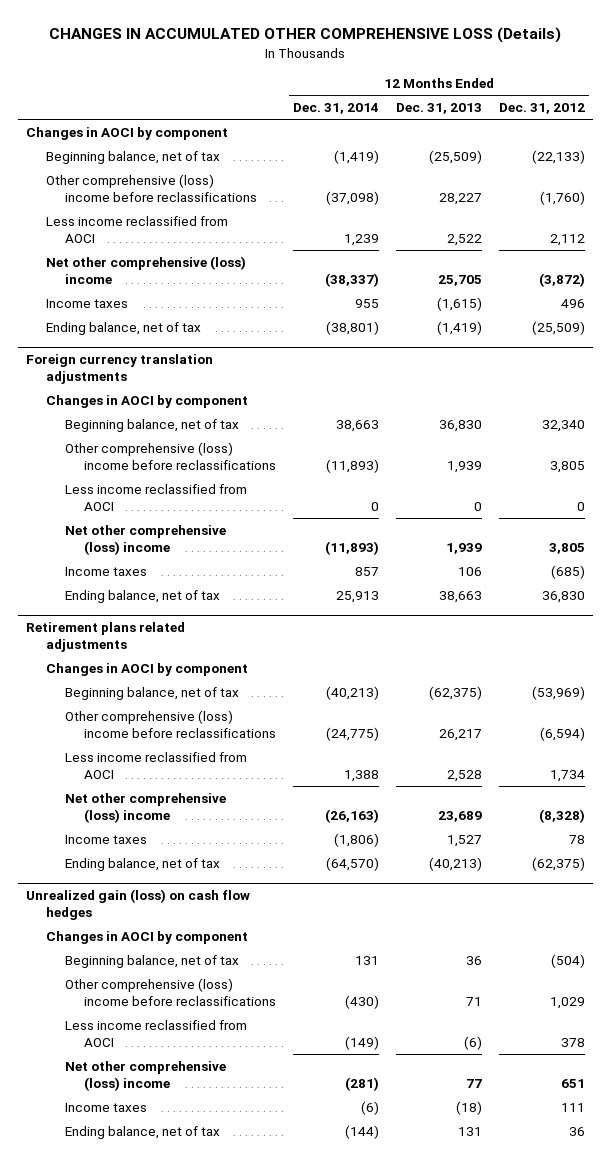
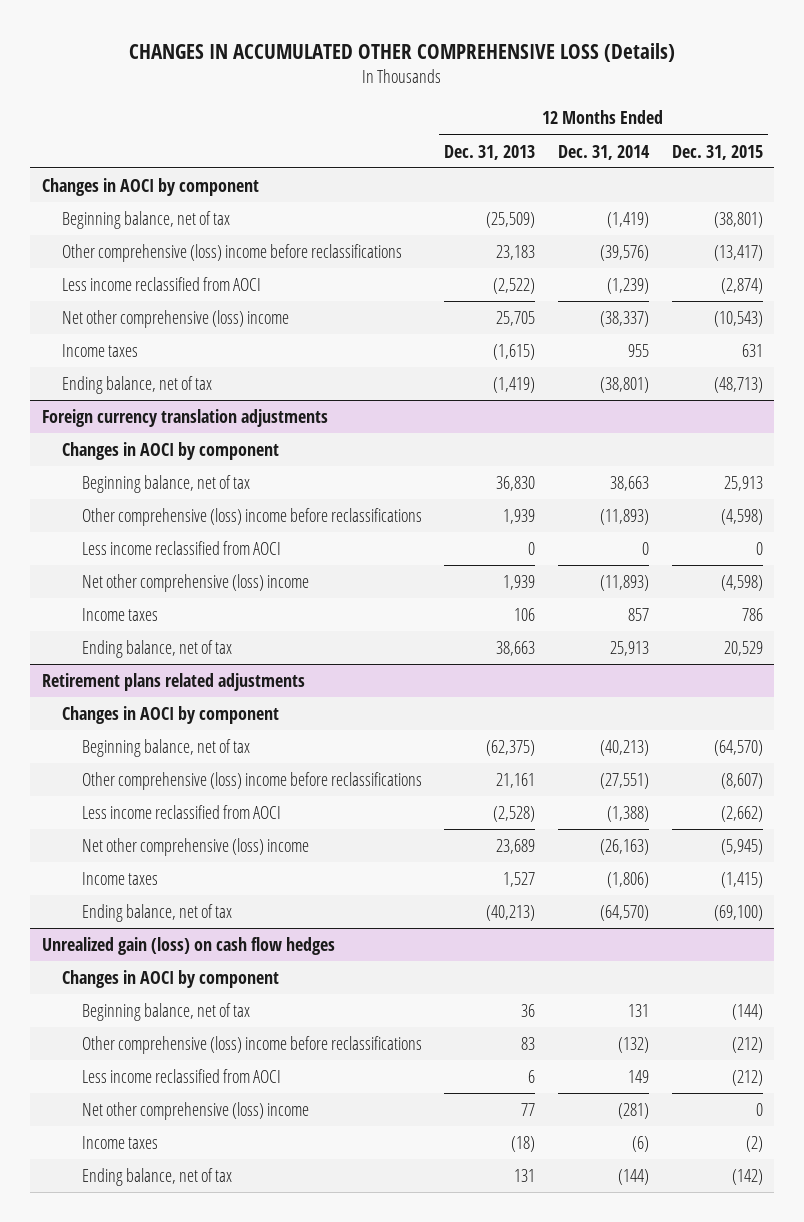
[498,102,585,114] Dec. 31, 2012 -> none
none -> [671,144,763,160] Dec. 31, 2015
[325,190,379,205] (37,098) -> [599,245,649,262] (39,576)
[438,192,482,205] 28,227 -> [496,245,536,261] 23,183
[343,233,379,246] 1,239 -> [606,278,649,295] (1,239)
[446,233,482,246] 2,522 -> [493,278,536,295] (2,522)
[325,726,379,741] (24,775) -> [599,773,649,790] (27,551)
[438,728,482,741] 26,217 -> [496,773,536,789] 21,161
[343,769,379,782] 1,388 -> [606,806,649,823] (1,388)
[446,769,482,782] 2,528 -> [493,806,536,823] (2,528)
[344,994,379,1009] (430) -> [617,1037,649,1054] (132)
[465,996,482,1006] 71 -> [521,1037,536,1051] 83
[344,1035,379,1050] (149) -> [627,1070,649,1084] 149
[463,1035,482,1050] (6) -> [528,1070,536,1084] 6

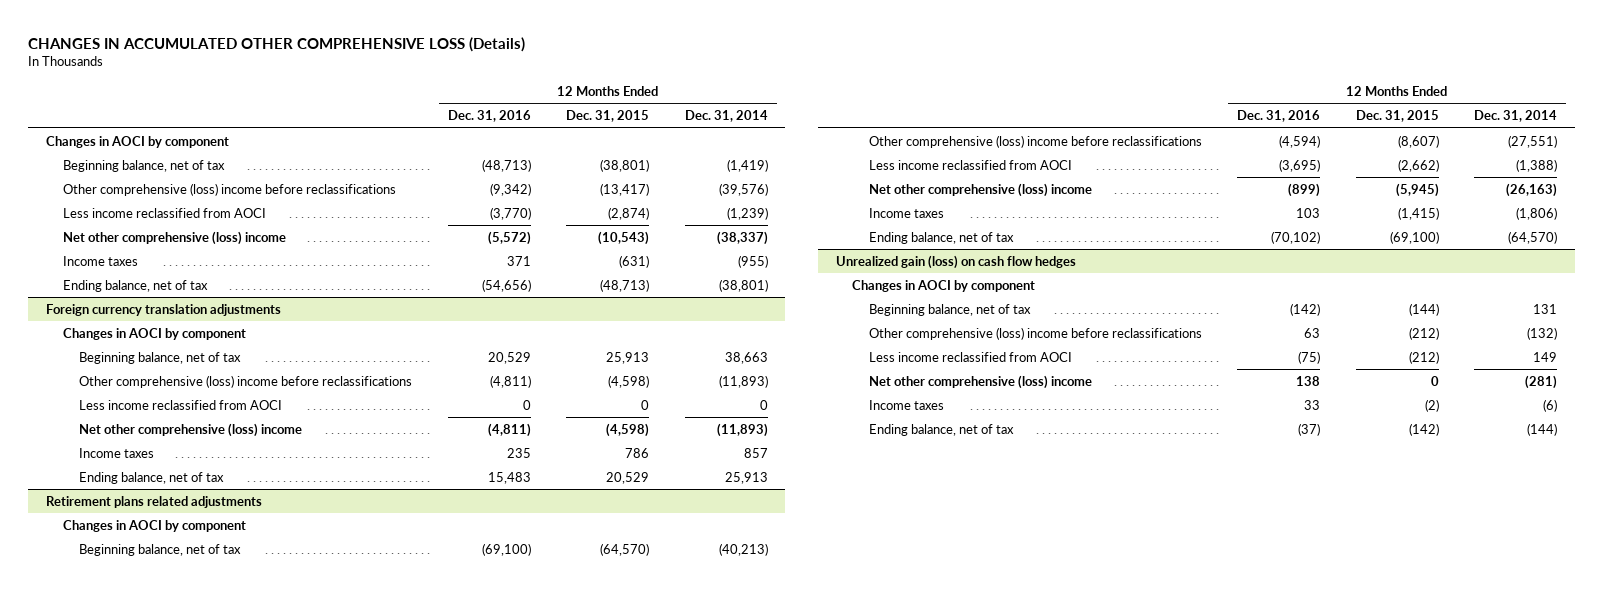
[444,144,536,160] Dec. 31, 2013 -> none
none -> [447,110,531,123] Dec. 31, 2016
[627,344,649,358] 955 -> [737,254,768,268] (955)
[741,344,763,358] 631 -> [619,254,650,268] (631)

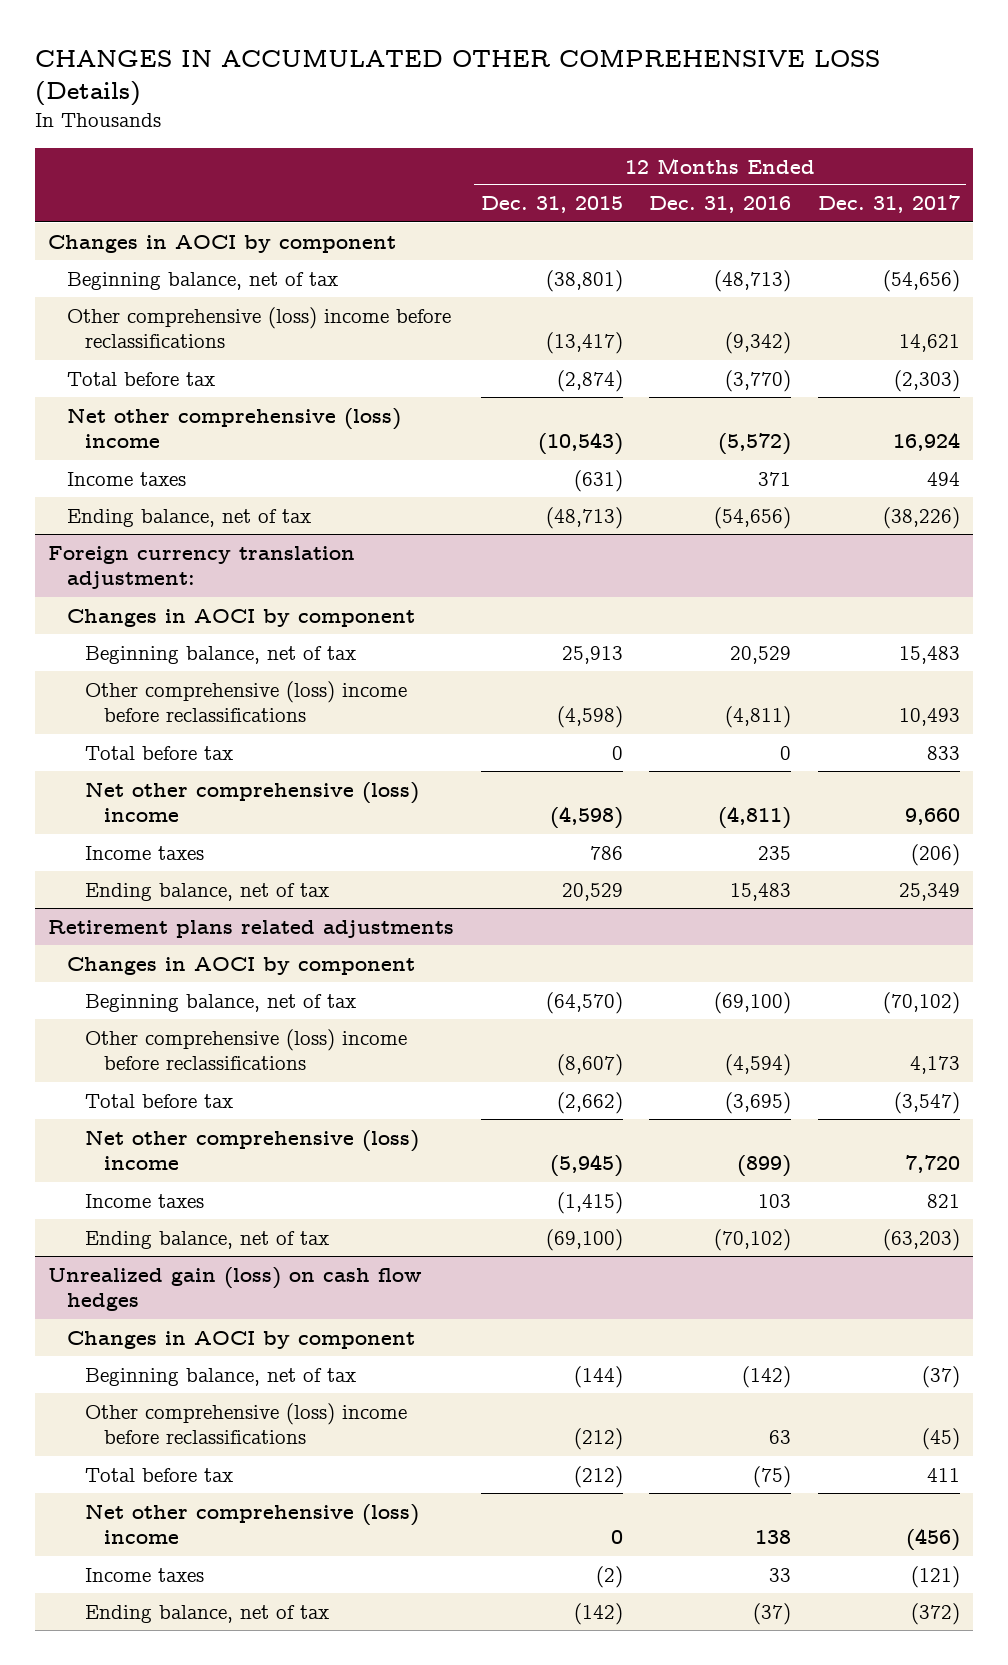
[684,110,768,123] Dec. 31, 2014 -> none
none -> [817,195,960,214] Dec. 31, 2017
[62,207,266,218] Less income reclassified from AOCI -> [66,371,215,386] Total before tax
[46,303,282,316] Foreign currency translation adjustments -> [48,545,356,590] Foreign currency translation adjustment:
[79,399,283,410] Less income reclassified from AOCI -> [85,745,234,760] Total before tax
[868,159,1072,170] Less income reclassified from AOCI -> [85,1093,234,1108] Total before tax
[868,351,1072,362] Less income reclassified from AOCI -> [85,1467,234,1482] Total before tax

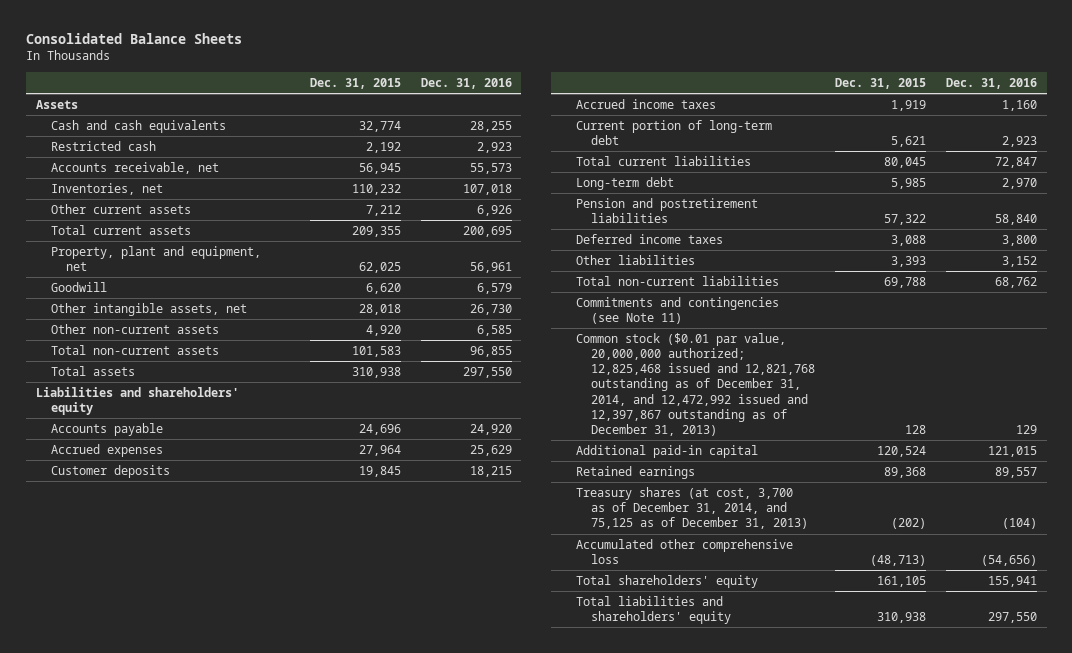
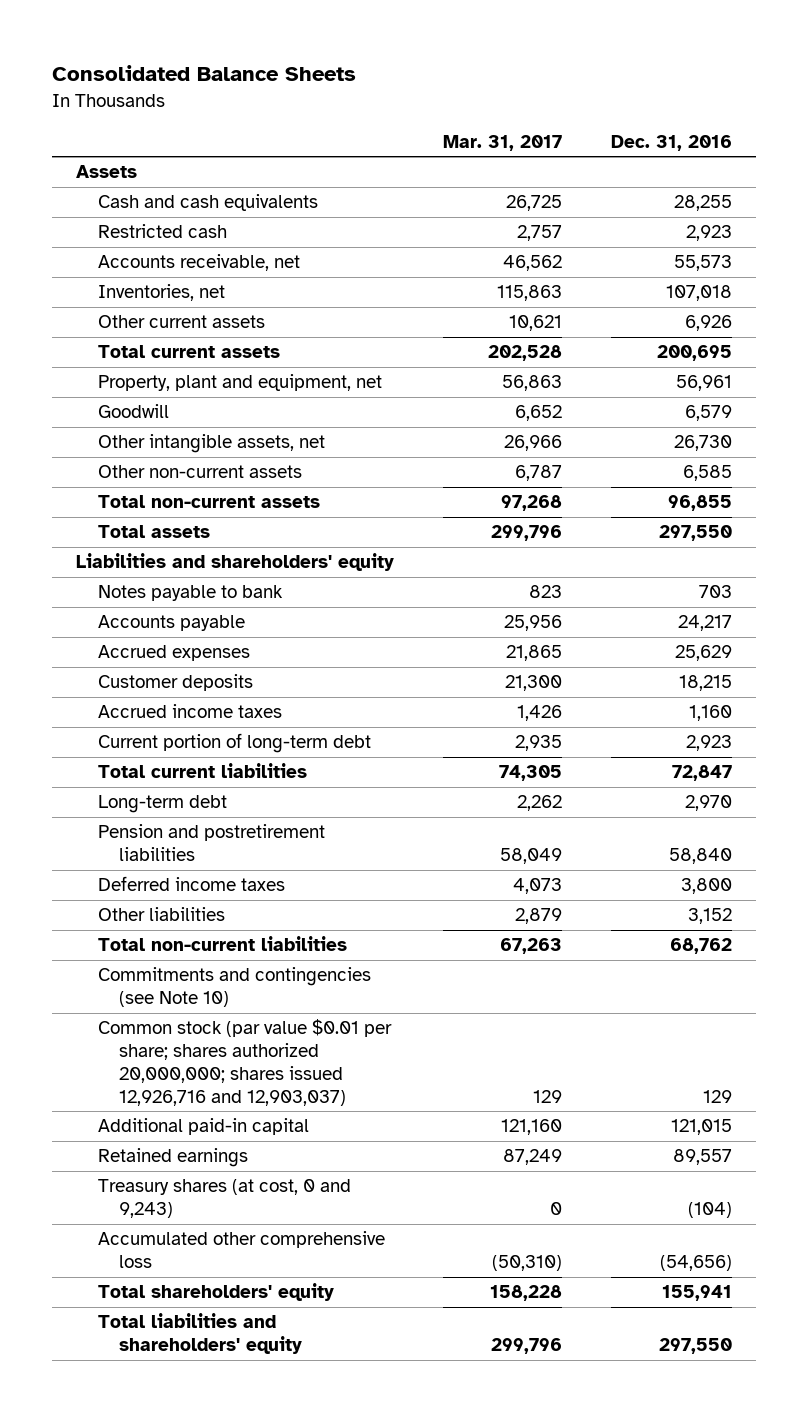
[309,77,401,89] Dec. 31, 2015 -> none
none -> [443,134,563,151] Mar. 31, 2017
none -> [97,585,283,602] Notes payable to bank
[469,423,512,435] 24,920 -> [677,615,732,632] 24,217
[576,296,780,324] Commitments and contingencies (see Note 11) -> [97,967,371,1008] Commitments and contingencies (see Note 10)
[576,332,816,436] Common stock ($0.01 par value, 20,000,000 authorized; 12,825,468 issued and 12,821,768 outstanding as of December 31, 2014, and 12,472,992 issued and 12,397,867 outstanding as of December 31, 2013) -> [97,1019,392,1106] Common stock (par value $0.01 per share; shares authorized 20,000,000; shares issued 12,926,716 and 12,903,037)
[576,486,809,530] Treasury shares (at cost, 3,700 as of December 31, 2014, and 75,125 as of December 31, 2013) -> [97,1179,351,1219] Treasury shares (at cost, 0 and 9,243)

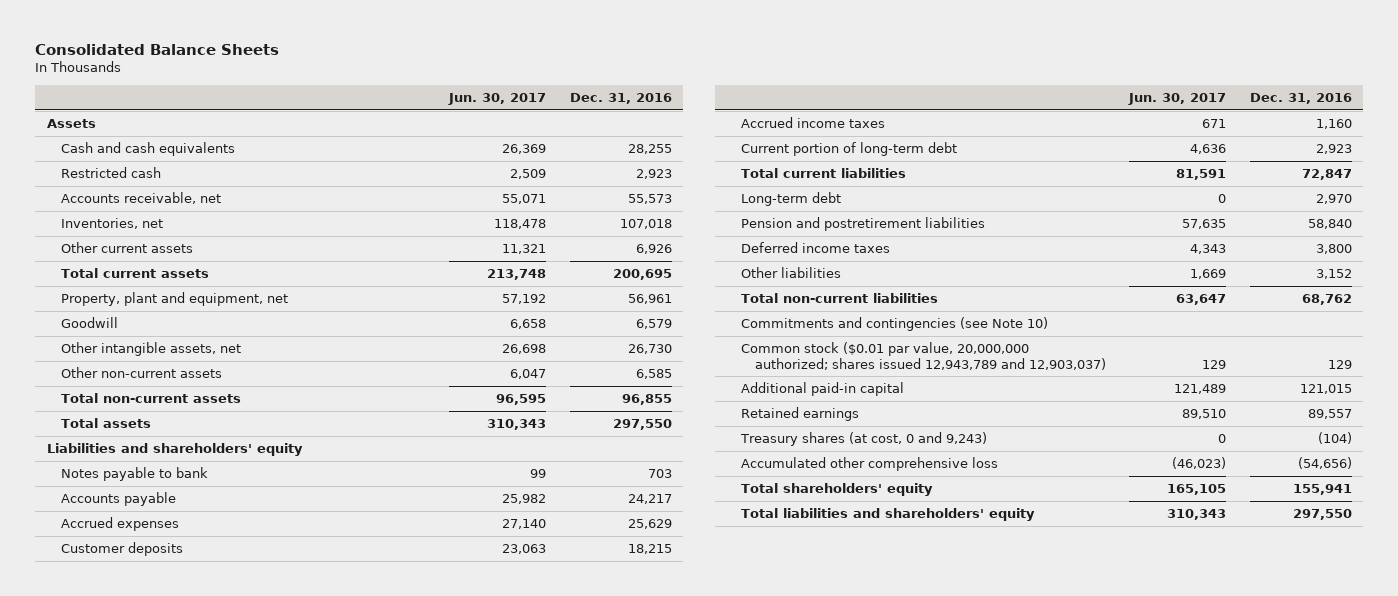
[443,134,563,151] Mar. 31, 2017 -> none
none -> [448,92,547,105] Jun. 30, 2017
[97,1019,392,1106] Common stock (par value $0.01 per share; shares authorized 20,000,000; shares issued 12,926,716 and 12,903,037) -> [740,342,1106,370] Common stock ($0.01 par value, 20,000,000 authorized; shares issued 12,943,789 and 12,903,037)

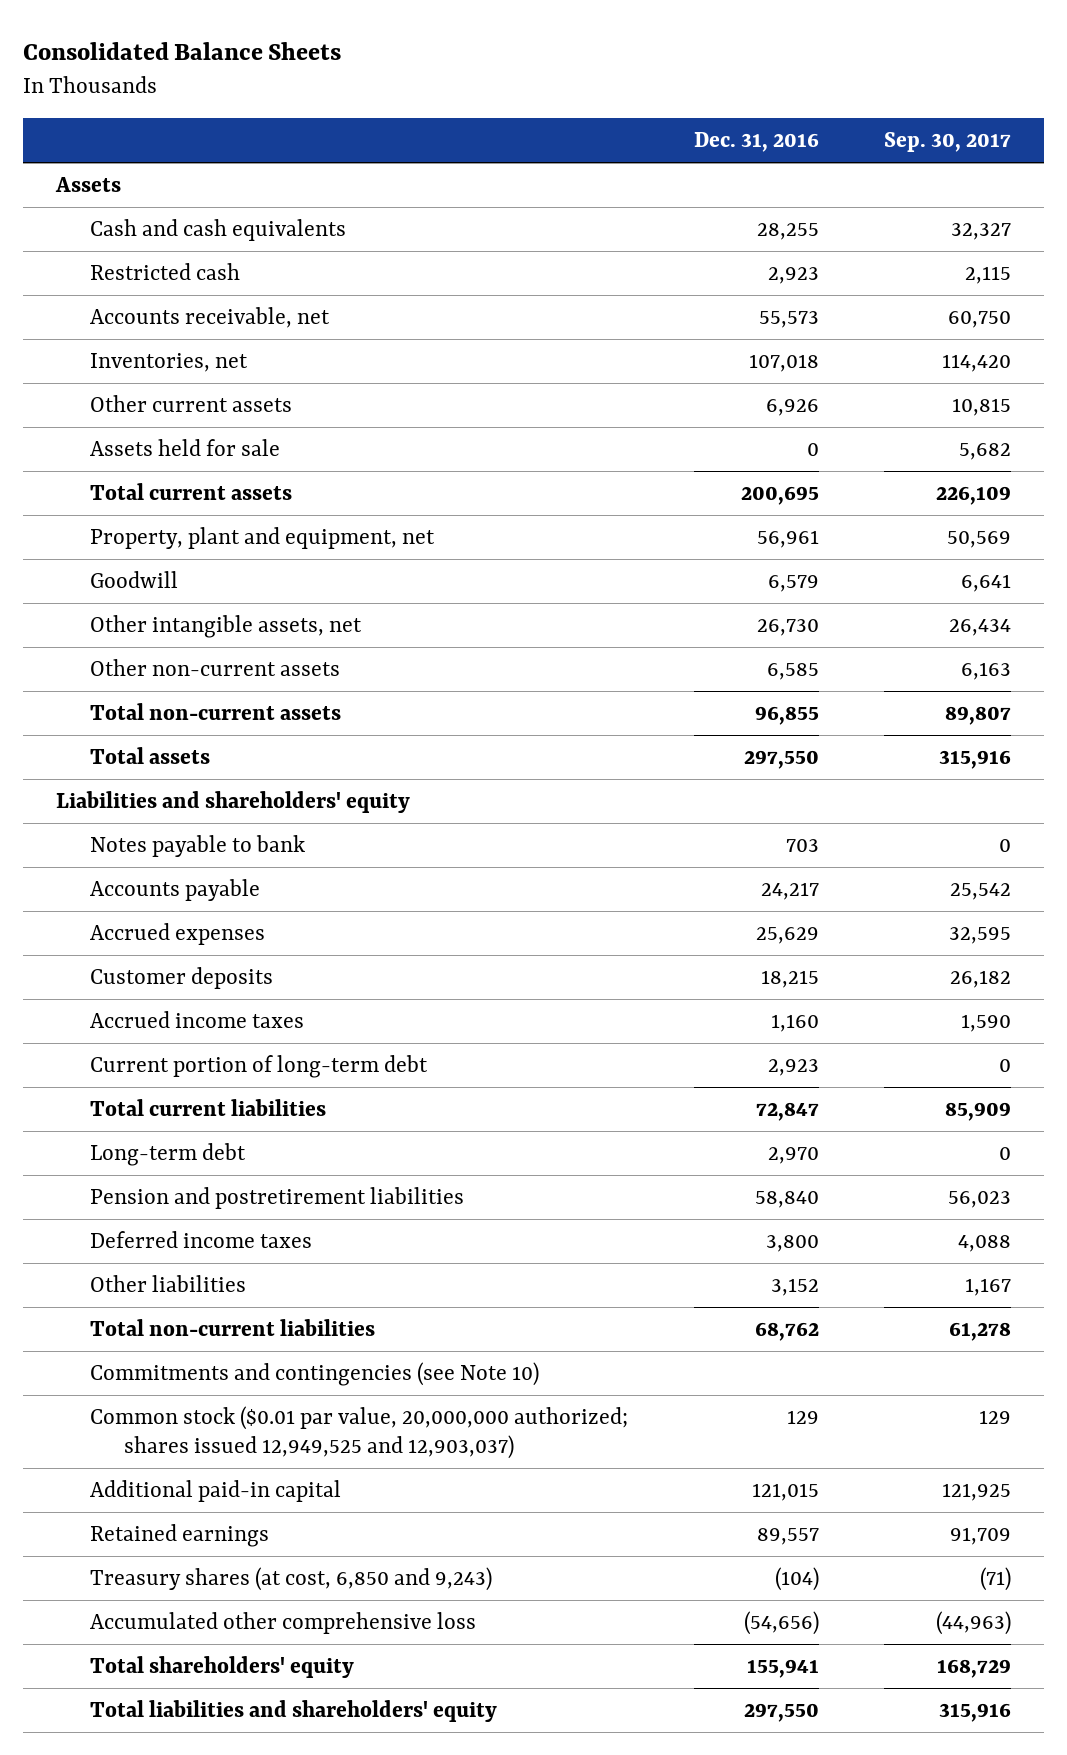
[448,92,547,105] Jun. 30, 2017 -> none
none -> [884,131,1012,152] Sep. 30, 2017
none -> [89,439,280,457] Assets held for sale
[740,342,1106,370] Common stock ($0.01 par value, 20,000,000 authorized; shares issued 12,943,789 and 12,903,037) -> [89,1406,628,1459] Common stock ($0.01 par value, 20,000,000 authorized; shares issued 12,949,525 and 12,903,037)
[739,432,987,447] Treasury shares (at cost, 0 and 9,243) -> [89,1567,492,1592] Treasury shares (at cost, 6,850 and 9,243)

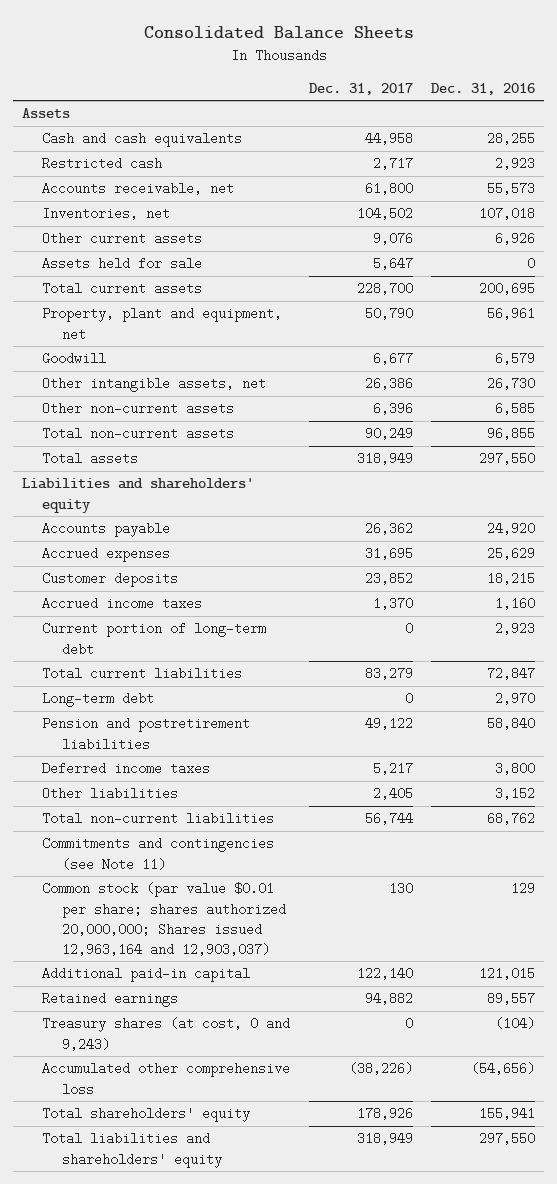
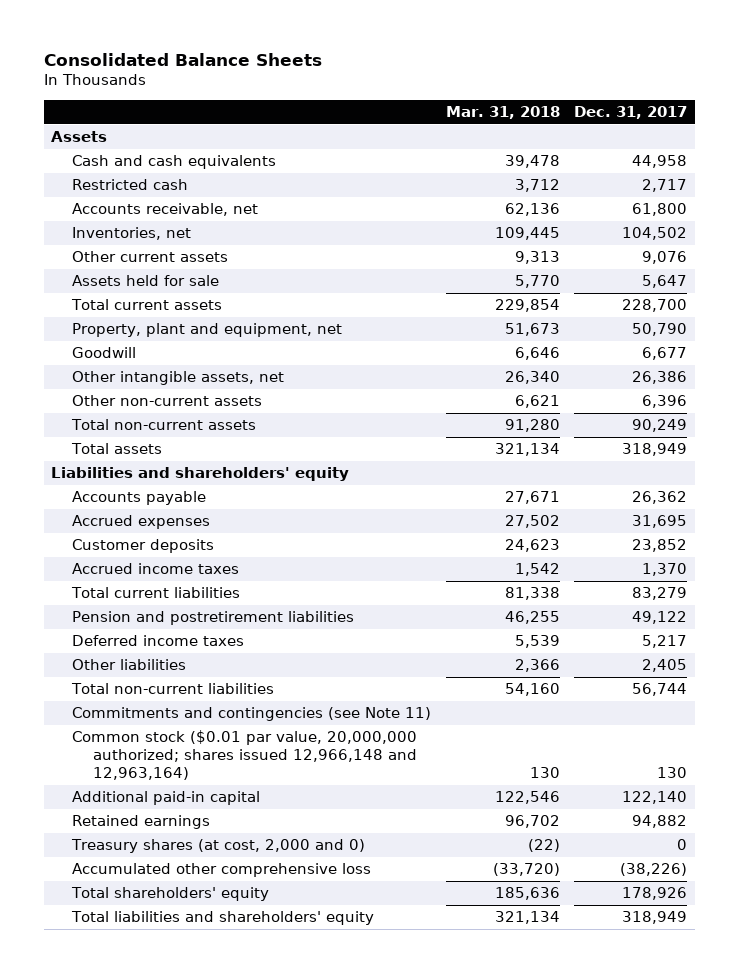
[430,82,535,95] Dec. 31, 2016 -> none
none -> [445,105,560,119] Mar. 31, 2018
[42,622,267,656] Current portion of long-term debt -> none
[42,692,155,708] Long-term debt -> none
[42,882,287,956] Common stock (par value $0.01 per share; shares authorized 20,000,000; Shares issued 12,963,164 and 12,903,037) -> [72,730,418,781] Common stock ($0.01 par value, 20,000,000 authorized; shares issued 12,966,148 and 12,963,164)
[42,1017,291,1051] Treasury shares (at cost, 0 and 9,243) -> [71,839,366,854] Treasury shares (at cost, 2,000 and 0)

